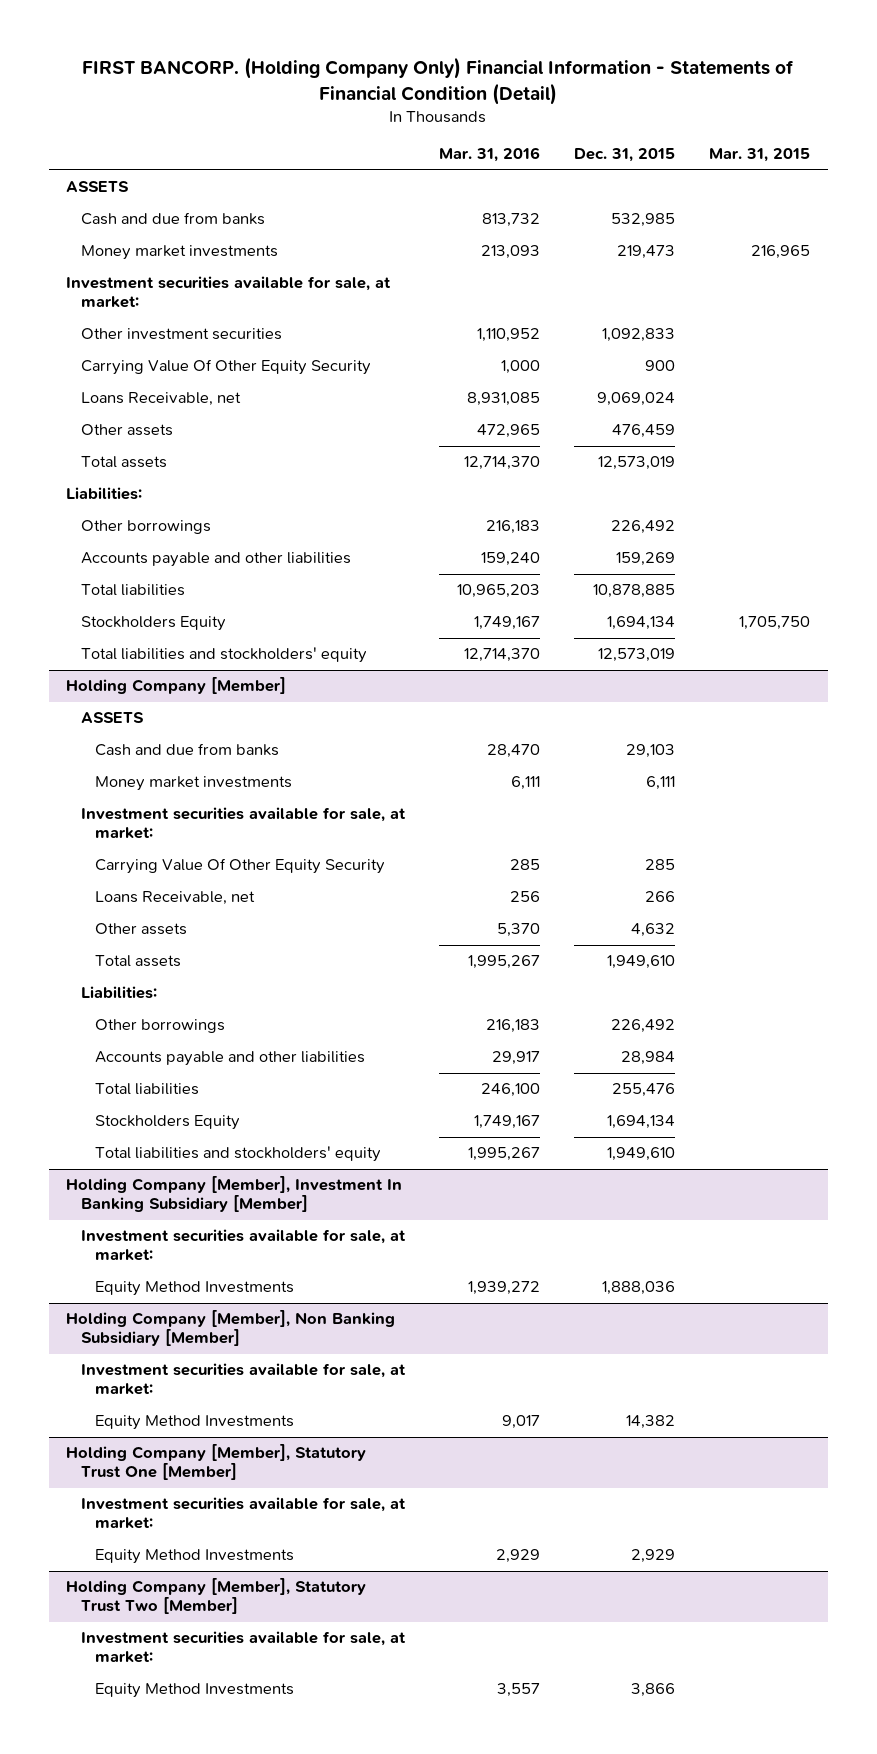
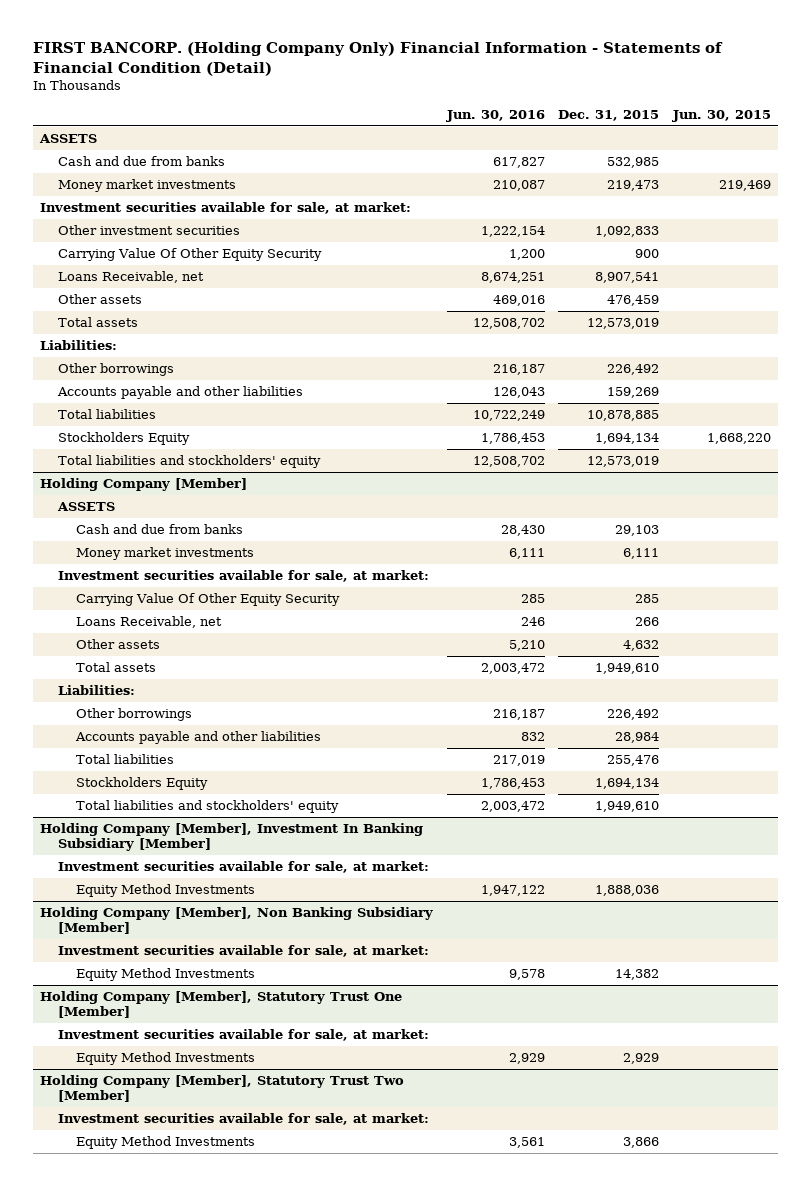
[439,147,541,163] Mar. 31, 2016 -> none
[709,148,811,163] Mar. 31, 2015 -> none
none -> [445,110,545,123] Jun. 30, 2016
none -> [672,110,772,123] Jun. 30, 2015
[597,392,676,407] 9,069,024 -> [595,272,660,284] 8,907,541

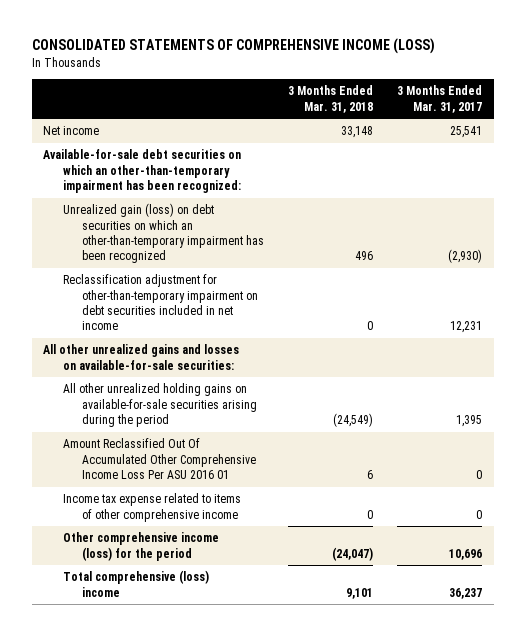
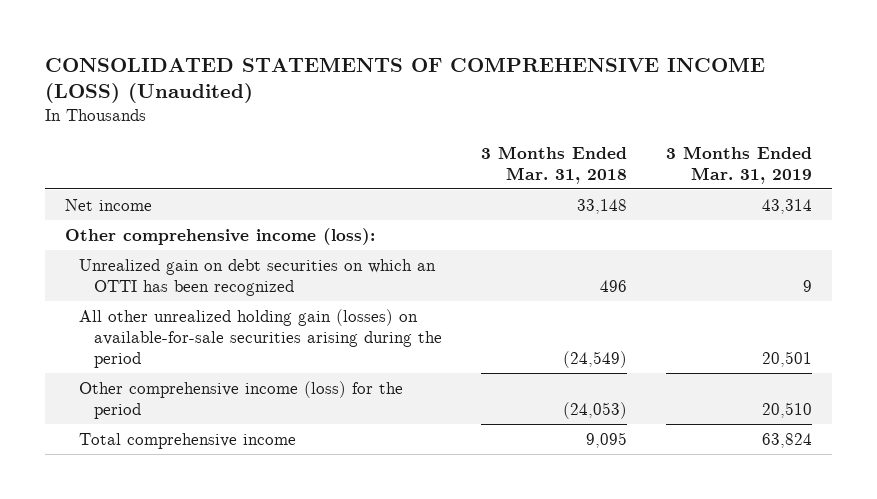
[31,38,435,55] CONSOLIDATED STATEMENTS OF COMPREHENSIVE INCOME (LOSS) -> [45,56,766,103] CONSOLIDATED STATEMENTS OF COMPREHENSIVE INCOME (LOSS) (Unaudited)
[396,85,482,113] 3 Months Ended Mar. 31, 2017 -> none
none -> [666,145,813,184] 3 Months Ended Mar. 31, 2019
[62,274,259,331] Reclassification adjustment for other-than-temporary impairment on debt securities included in net income -> none
[43,344,240,370] All other unrealized gains and losses on available-for-sale securities: -> none
[62,438,257,480] Amount Reclassified Out Of Accumulated Other Comprehensive Income Loss Per ASU 2016 01 -> none
[62,493,241,522] Income tax expense related to items of other comprehensive income -> none
[43,149,242,194] Available-for-sale debt securities on which an other-than-temporary impairment has been recognized: -> [64,227,375,245] Other comprehensive income (loss):
[62,203,265,264] Unrealized gain (loss) on debt securities on which an other-than-temporary impairment has been recognized -> [79,258,437,297] Unrealized gain on debt securities on which an OTTI has been recognized
[62,383,258,428] All other unrealized holding gains on available-for-sale securities arising during the period -> [79,308,442,369] All other unrealized holding gain (losses) on available-for-sale securities arising during the period
[331,546,373,561] (24,047) -> [562,402,627,420] (24,053)
[62,570,209,597] Total comprehensive (loss) income -> [79,432,297,449] Total comprehensive income
[345,587,373,599] 9,101 -> [585,431,627,448] 9,095

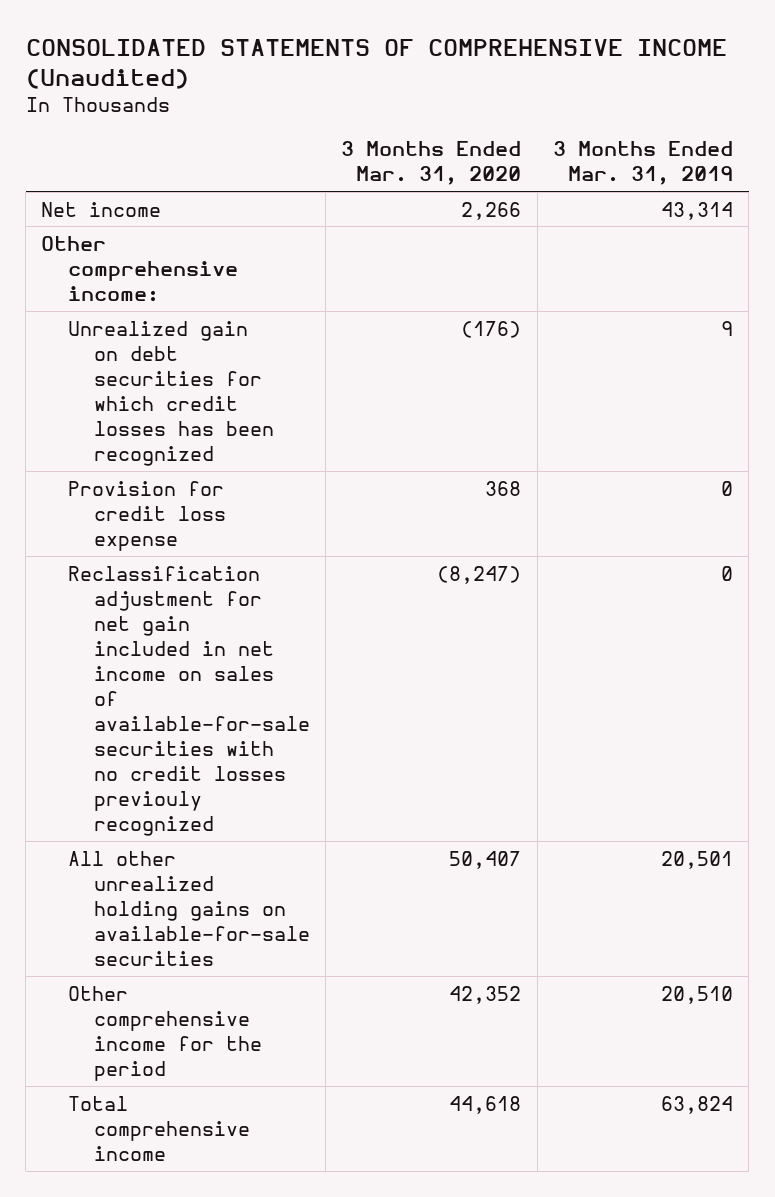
[45,56,766,103] CONSOLIDATED STATEMENTS OF COMPREHENSIVE INCOME (LOSS) (Unaudited) -> [25,38,727,90] CONSOLIDATED STATEMENTS OF COMPREHENSIVE INCOME (Unaudited)
[480,145,627,184] 3 Months Ended Mar. 31, 2018 -> none
none -> [341,141,522,186] 3 Months Ended Mar. 31, 2020
[64,227,375,245] Other comprehensive income (loss): -> [41,235,238,302] Other comprehensive income:
[79,258,437,297] Unrealized gain on debt securities on which an OTTI has been recognized -> [67,320,274,466] Unrealized gain on debt securities for which credit losses has been recognized
none -> [67,480,226,551] Provision for credit loss expense
none -> [67,565,310,836] Reclassification adjustment for net gain included in net income on sales of available-for-sale securities with no credit losses previouly recognized
[79,308,442,369] All other unrealized holding gain (losses) on available-for-sale securities arising during the period -> [67,850,310,966] All other unrealized holding gains on available-for-sale securities
[79,380,404,420] Other comprehensive income (loss) for the period -> [67,985,262,1081] Other comprehensive income for the period

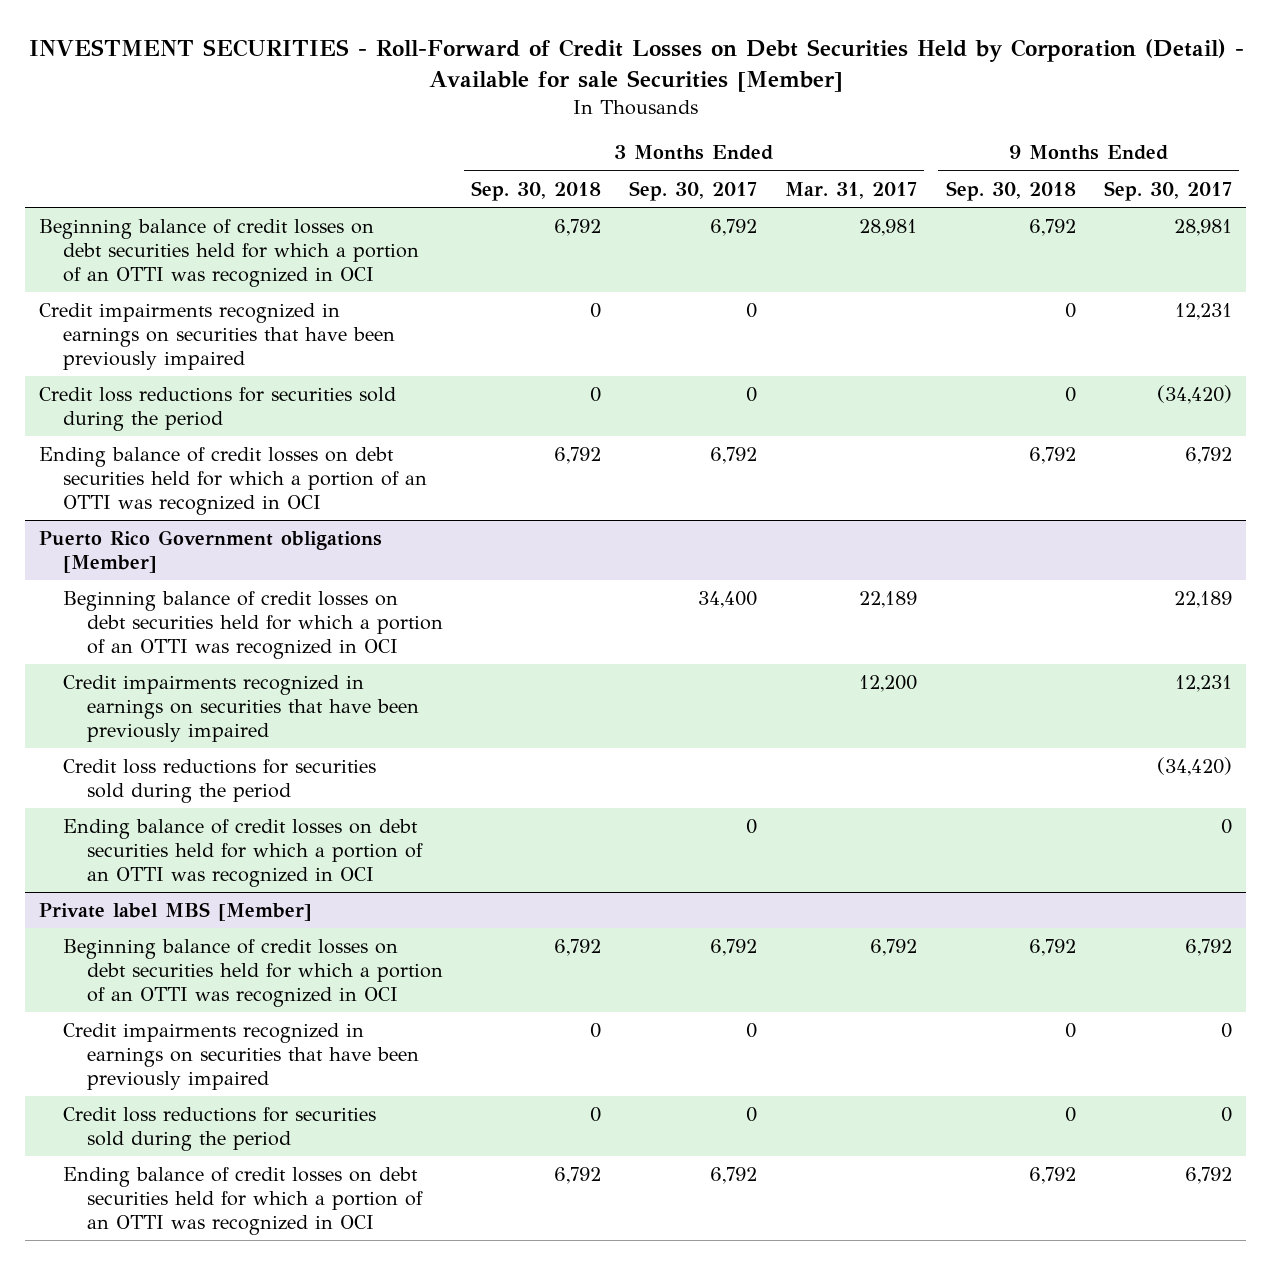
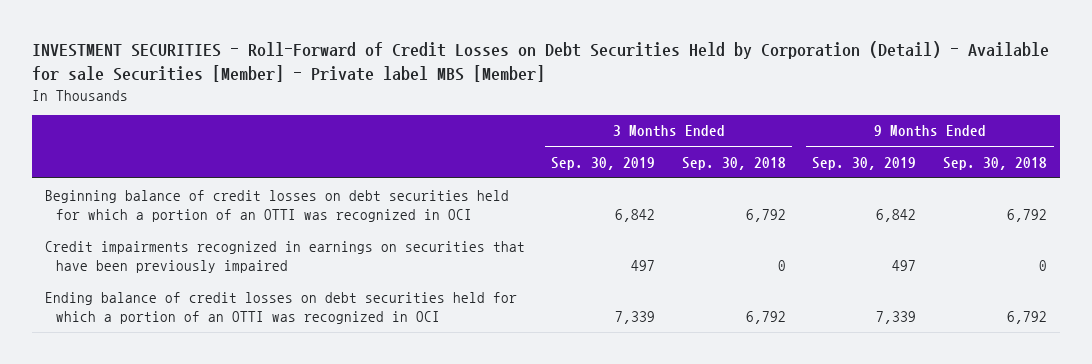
[28,39,1244,93] INVESTMENT SECURITIES - Roll-Forward of Credit Losses on Debt Securities Held by Corporation (Detail) - Available for sale Securities [Member] -> [31,41,1049,82] INVESTMENT SECURITIES - Roll-Forward of Credit Losses on Debt Securities Held by Corporation (Detail) - Available for sale Securities [Member] - Private label MBS [Member]
[629,180,758,201] Sep. 30, 2017 -> none
[785,181,918,199] Mar. 31, 2017 -> none
[1103,180,1232,201] Sep. 30, 2017 -> none
none -> [551,156,656,170] Sep. 30, 2019
none -> [812,156,917,170] Sep. 30, 2019
[39,387,397,431] Credit loss reductions for securities sold during the period -> none
[39,530,383,573] Puerto Rico Government obligations [Member] -> none
[63,591,443,659] Beginning balance of credit losses on debt securities held for which a portion of an OTTI was recognized in OCI -> none
[63,675,419,742] Credit impairments recognized in earnings on securities that have been previously impaired -> none
[63,759,377,803] Credit loss reductions for securities sold during the period -> none
[63,819,423,887] Ending balance of credit losses on debt securities held for which a portion of an OTTI was recognized in OCI -> none
[39,902,313,922] Private label MBS [Member] -> none
[63,939,443,1007] Beginning balance of credit losses on debt securities held for which a portion of an OTTI was recognized in OCI -> none
[63,1023,419,1090] Credit impairments recognized in earnings on securities that have been previously impaired -> none
[63,1107,377,1151] Credit loss reductions for securities sold during the period -> none
[63,1167,423,1235] Ending balance of credit losses on debt securities held for which a portion of an OTTI was recognized in OCI -> none

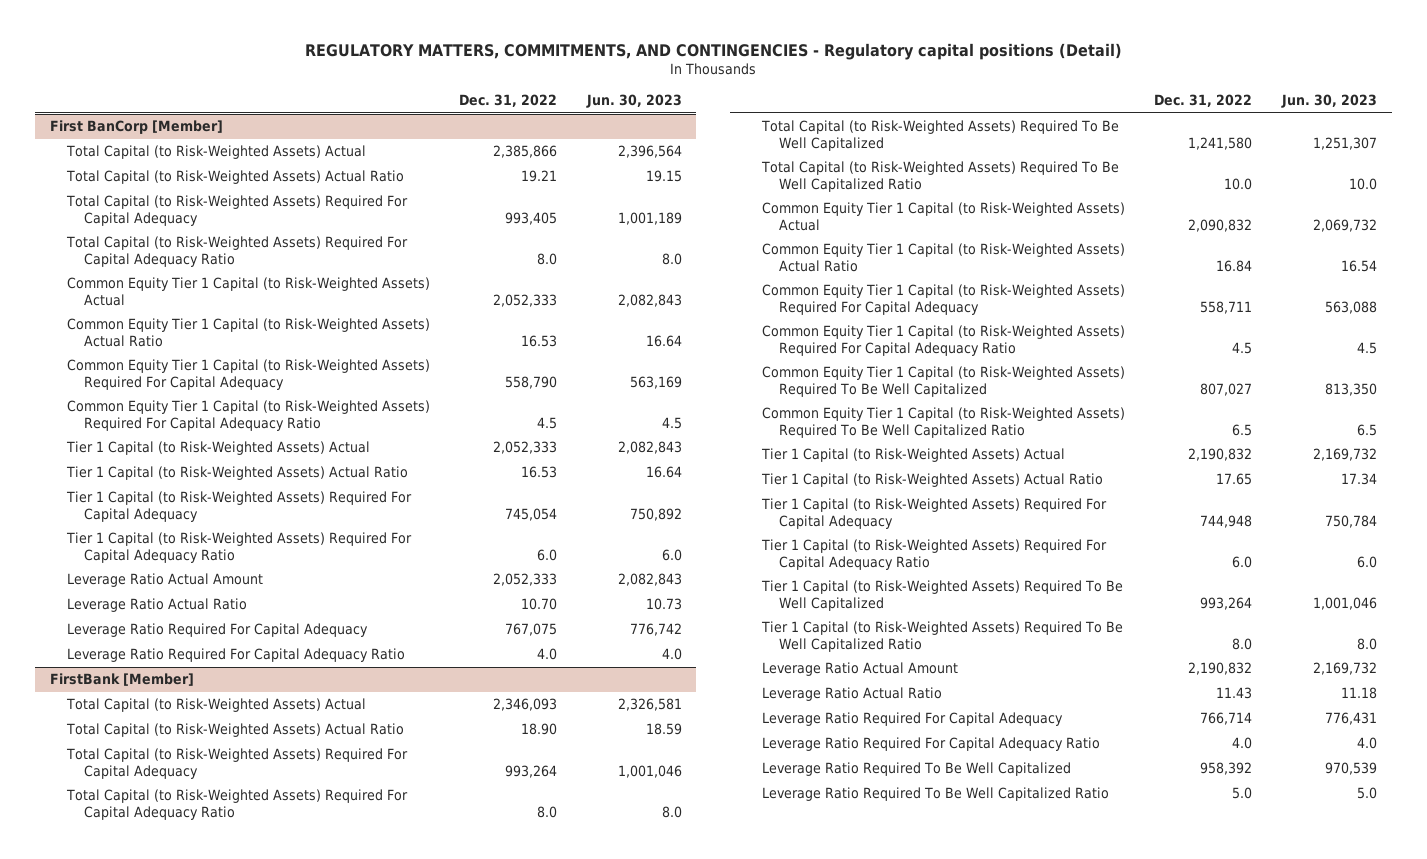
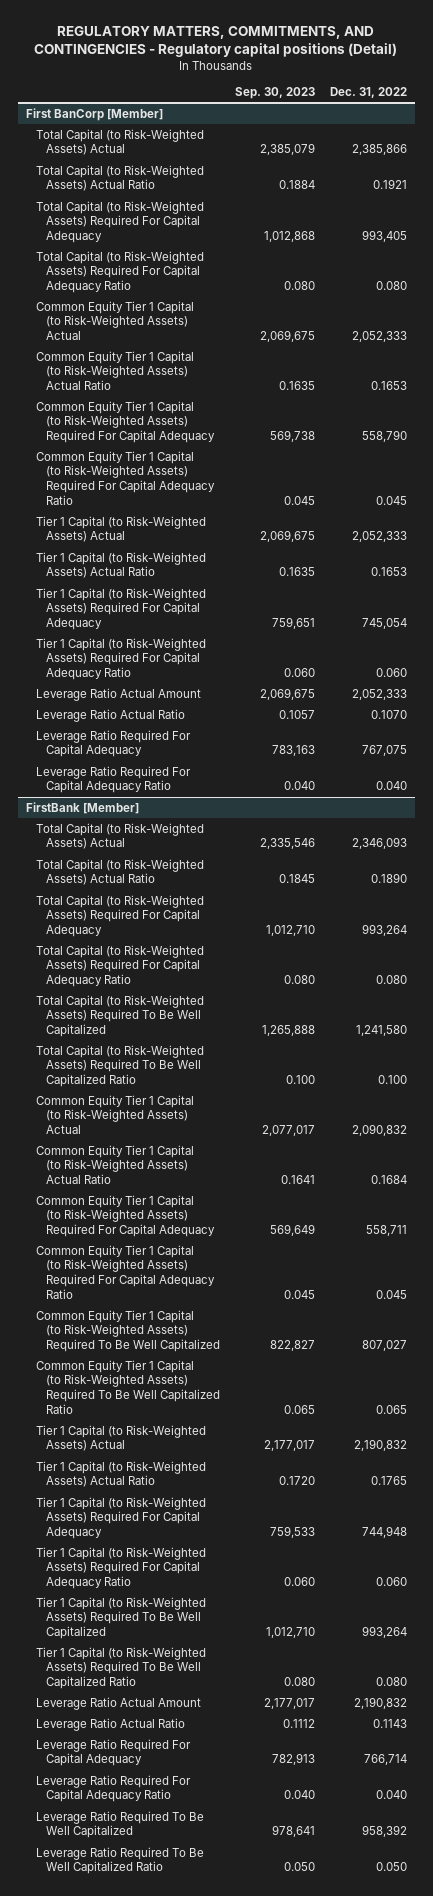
[585,94,682,109] Jun. 30, 2023 -> none
none -> [235,86,316,99] Sep. 30, 2023
[521,170,558,183] 19.21 -> [373,179,408,190] 0.1921
[537,253,558,266] 8.0 -> [376,281,408,291] 0.080
[521,335,558,348] 16.53 -> [371,381,408,391] 0.1653
[537,417,558,430] 4.5 -> [376,495,408,505] 0.045
[521,466,558,479] 16.53 -> [371,567,408,577] 0.1653
[537,549,558,562] 6.0 -> [376,668,408,678] 0.060
[521,598,558,611] 10.70 -> [371,709,408,719] 0.1070
[537,648,558,661] 4.0 -> [376,781,408,791] 0.040
[521,723,558,736] 18.90 -> [371,873,408,884] 0.1890
[537,806,558,819] 8.0 -> [376,975,408,985] 0.080
[1224,178,1253,191] 10.0 -> [378,1075,408,1085] 0.100
[1216,260,1253,273] 16.84 -> [371,1175,408,1185] 0.1684
[1232,342,1253,355] 4.5 -> [376,1289,408,1299] 0.045
[1232,424,1253,437] 6.5 -> [376,1404,408,1414] 0.065
[1216,473,1253,486] 17.65 -> [371,1476,408,1486] 0.1765
[1232,556,1253,569] 6.0 -> [376,1577,408,1587] 0.060
[1232,638,1253,651] 8.0 -> [376,1677,408,1687] 0.080
[1216,687,1253,700] 11.43 -> [373,1718,408,1728] 0.1143
[1232,737,1253,750] 4.0 -> [376,1790,408,1800] 0.040
[1232,787,1253,800] 5.0 -> [376,1862,408,1872] 0.050

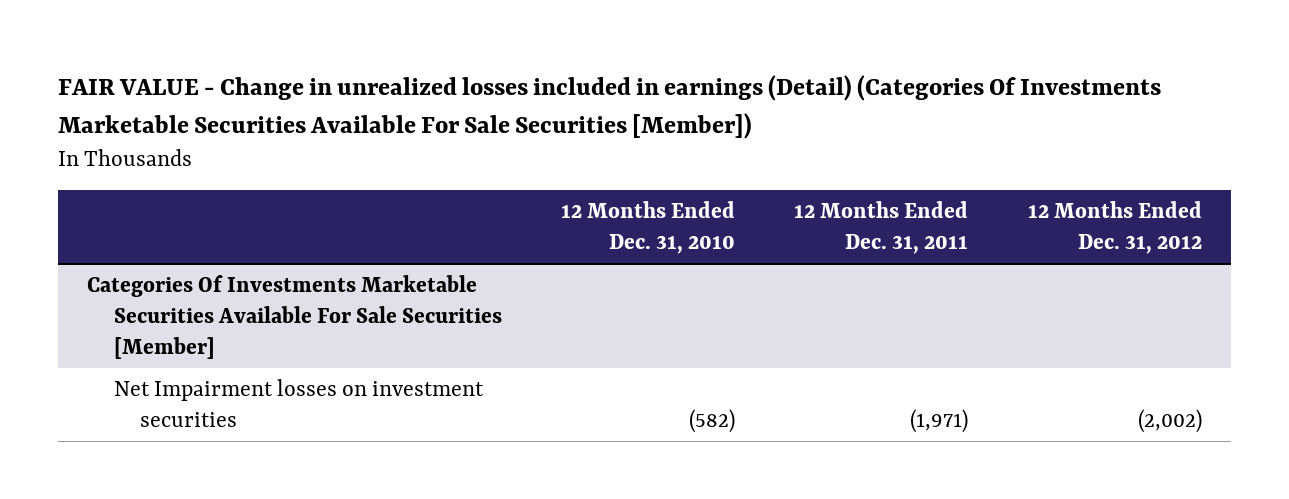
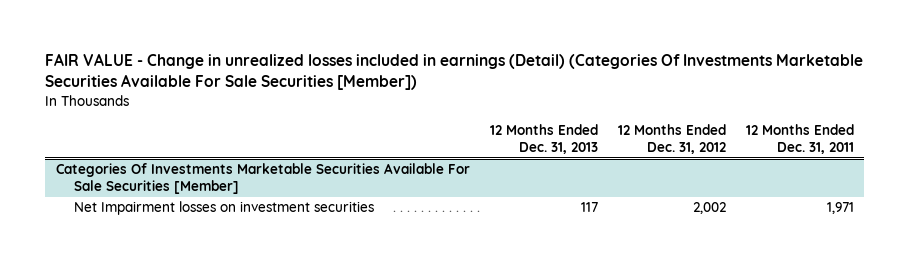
[561,201,736,254] 12 Months Ended Dec. 31, 2010 -> none
none -> [489,123,598,154] 12 Months Ended Dec. 31, 2013
[910,408,969,433] (1,971) -> [827,202,855,215] 1,971
[1137,408,1202,433] (2,002) -> [692,202,726,215] 2,002

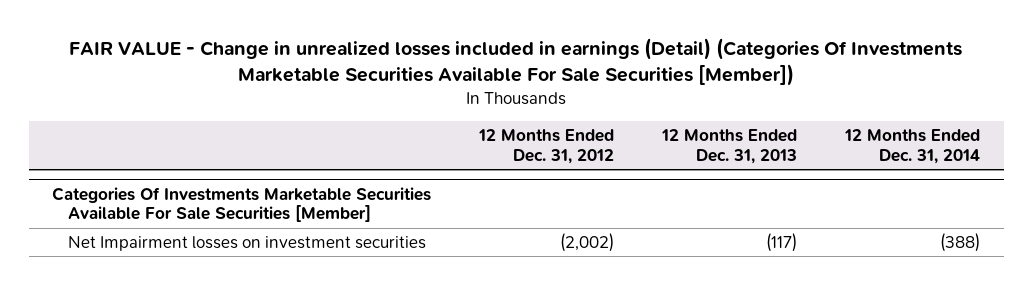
[746,123,855,154] 12 Months Ended Dec. 31, 2011 -> none
none -> [843,128,980,164] 12 Months Ended Dec. 31, 2014
[580,202,598,213] 117 -> [765,232,797,252] (117)
[692,202,726,215] 2,002 -> [560,232,615,252] (2,002)

